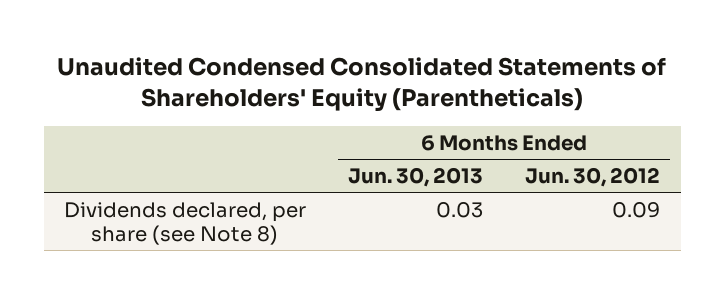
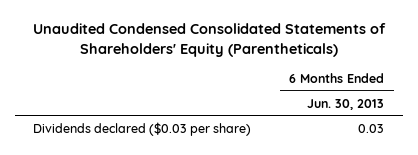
[524,166,660,187] Jun. 30, 2012 -> none
[64,201,307,246] Dividends declared, per share (see Note 8) -> [33,121,252,136] Dividends declared ($0.03 per share)

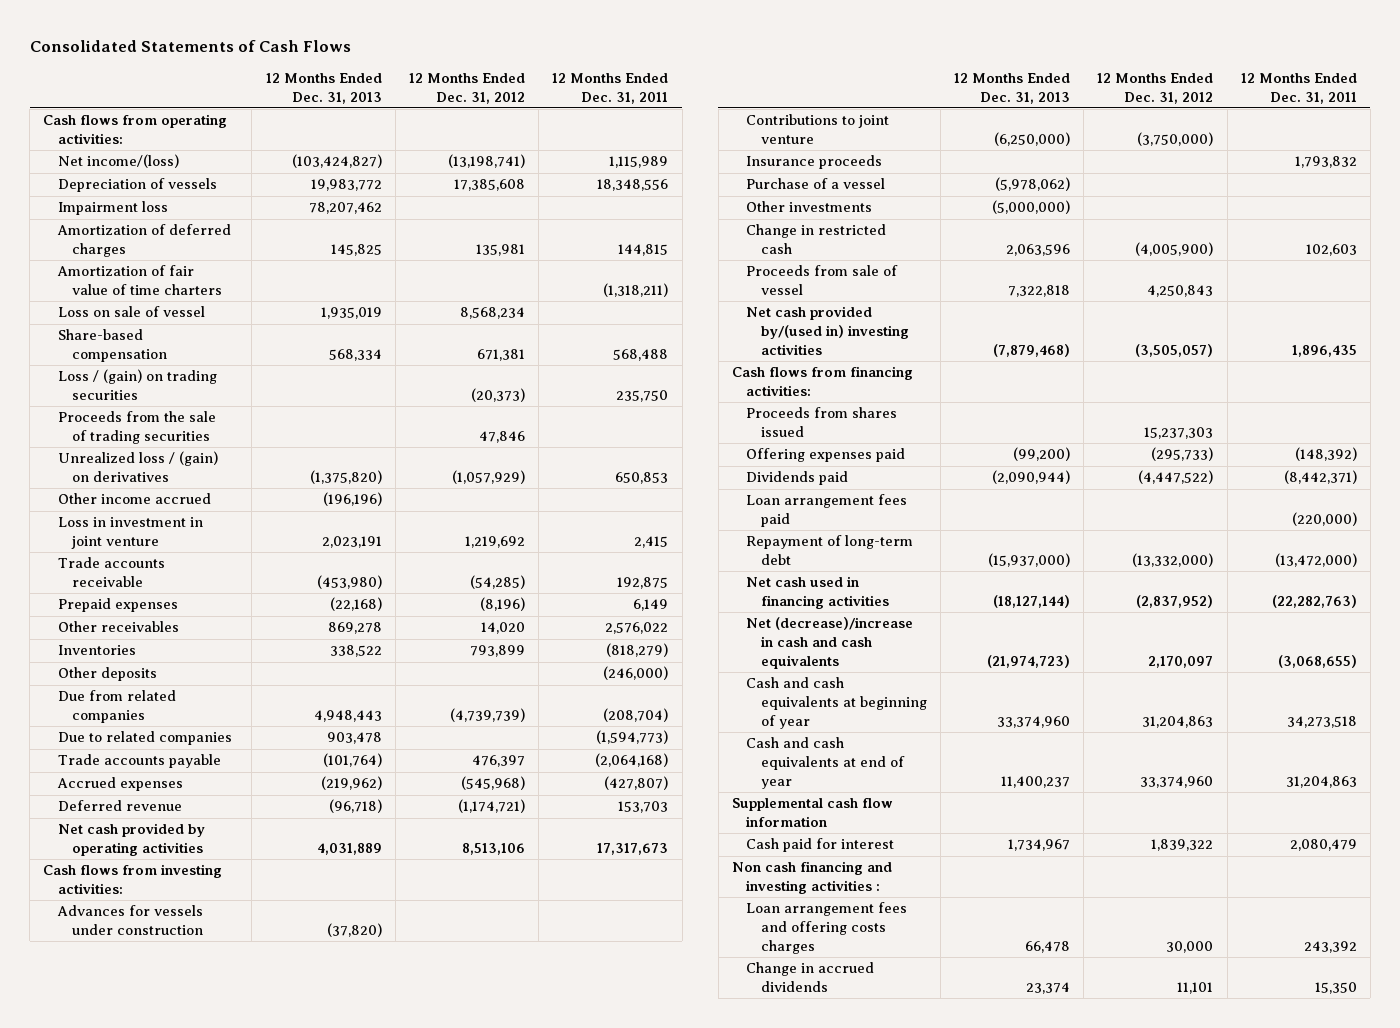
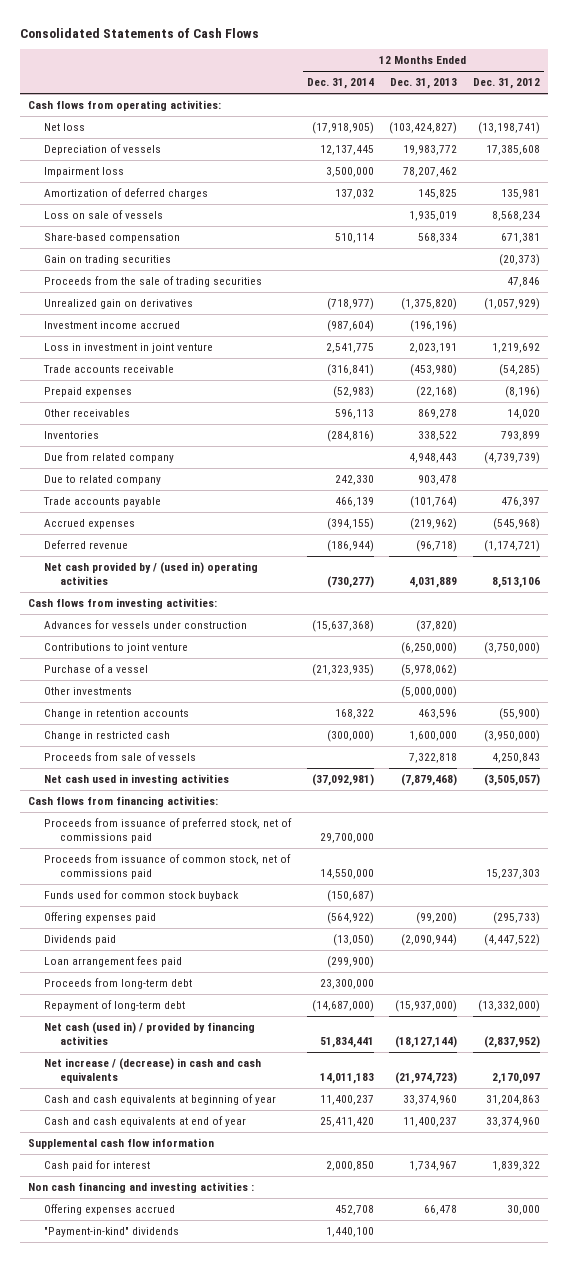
[552,72,669,104] 12 Months Ended Dec. 31, 2011 -> none
none -> [306,78,374,90] Dec. 31, 2014
[57,154,179,169] Net income/(loss) -> [44,123,86,132] Net loss
[56,265,223,295] Amortization of fair value of time charters -> none
[57,306,205,318] Loss on sale of vessel -> [44,210,164,220] Loss on sale of vessels
[57,369,217,400] Loss / (gain) on trading securities -> [44,255,172,266] Gain on trading securities
[57,451,218,482] Unrealized loss / (gain) on derivatives -> [44,299,194,310] Unrealized gain on derivatives
[57,493,211,505] Other income accrued -> [44,321,181,330] Investment income accrued
[57,667,157,682] Other deposits -> none
[57,690,176,723] Due from related companies -> [44,452,175,464] Due from related company
[57,731,232,746] Due to related companies -> [44,475,162,486] Due to related company
[57,823,205,856] Net cash provided by operating activities -> [44,562,259,585] Net cash provided by / (used in) operating activities
[746,155,883,170] Insurance proceeds -> none
none -> [44,709,190,720] Change in retention accounts
[1006,243,1071,256] 2,063,596 -> [409,731,458,742] 1,600,000
[1135,241,1214,256] (4,005,900) -> [484,730,541,743] (3,950,000)
[746,265,899,295] Proceeds from sale of vessel -> [44,752,197,762] Proceeds from sale of vessels
[746,306,909,355] Net cash provided by/(used in) investing activities -> [44,774,230,786] Net cash used in investing activities
none -> [44,818,293,843] Proceeds from issuance of preferred stock, net of commissions paid
[746,407,898,437] Proceeds from shares issued -> [44,854,292,879] Proceeds from issuance of common stock, net of commissions paid
none -> [44,890,240,902] Funds used for common stock buyback
none -> [44,978,193,990] Proceeds from long-term debt
[746,576,889,609] Net cash used in financing activities -> [44,1022,256,1045] Net cash (used in) / provided by financing activities
[746,617,914,669] Net (decrease)/increase in cash and cash equivalents -> [44,1058,262,1083] Net increase / (decrease) in cash and cash equivalents
[746,962,875,992] Change in accrued dividends -> none
[746,902,908,954] Loan arrangement fees and offering costs charges -> [44,1204,176,1216] Offering expenses accrued
none -> [44,1227,180,1238] "Payment-in-kind" dividends

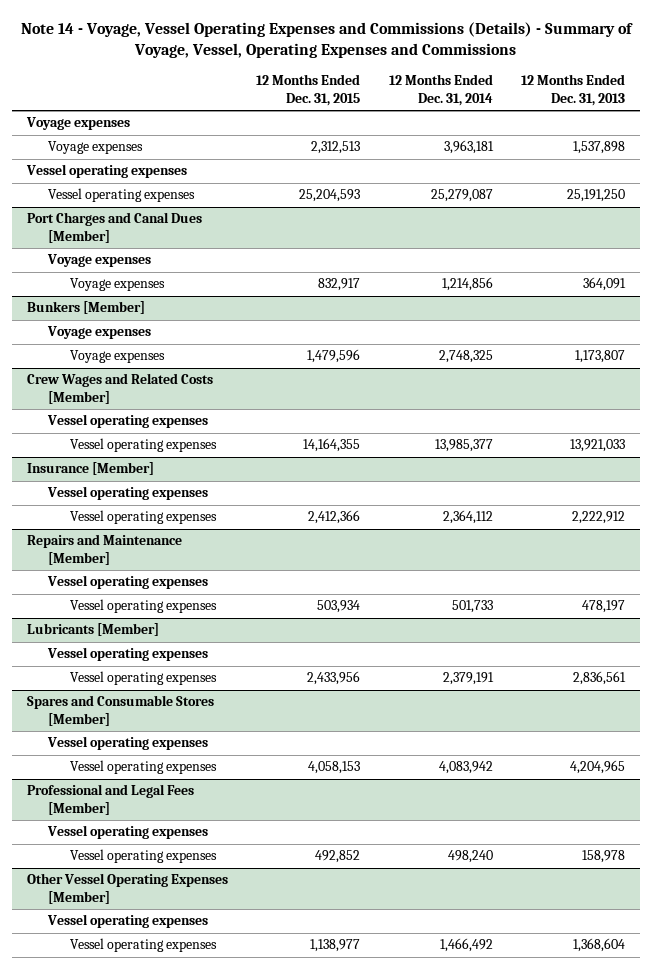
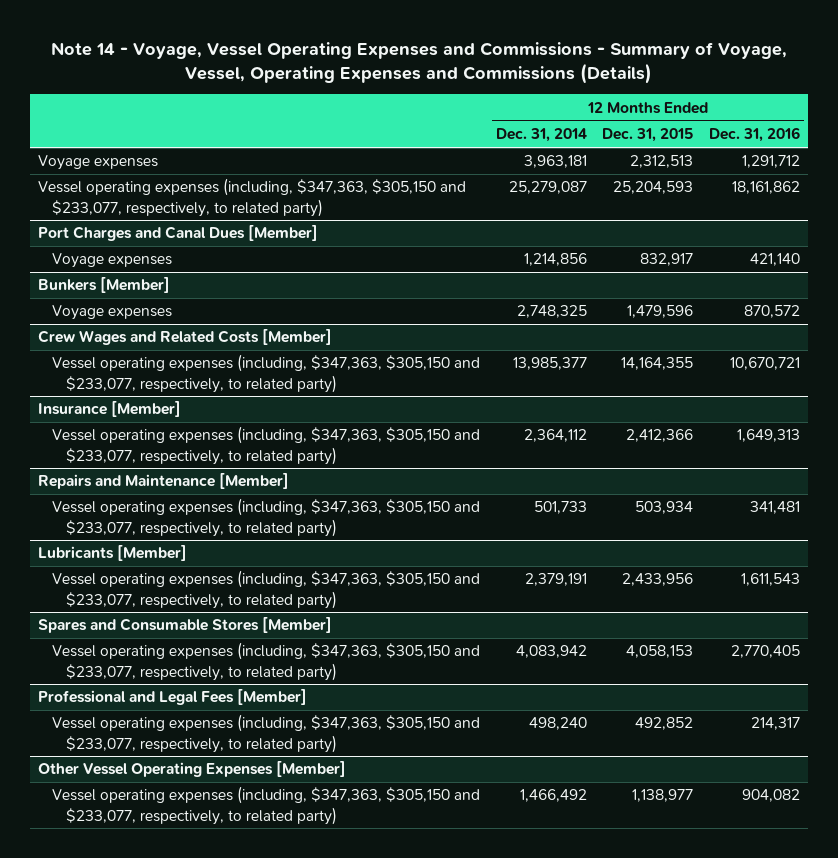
[21,21,634,59] Note 14 - Voyage, Vessel Operating Expenses and Commissions (Details) - Summary of Voyage, Vessel, Operating Expenses and Commissions -> [50,41,787,84] Note 14 - Voyage, Vessel Operating Expenses and Commissions - Summary of Voyage, Vessel, Operating Expenses and Commissions (Details)
[521,74,626,107] 12 Months Ended Dec. 31, 2013 -> none
none -> [708,127,800,143] Dec. 31, 2016
[25,117,130,131] Voyage expenses -> none
[25,164,187,179] Vessel operating expenses -> none
[48,188,196,203] Vessel operating expenses -> [38,178,467,217] Vessel operating expenses (including, $347,363, $305,150 and $233,077, respectively, to related party)
[47,254,152,268] Voyage expenses -> none
[47,326,152,340] Voyage expenses -> none
[47,414,209,429] Vessel operating expenses -> none
[69,438,217,453] Vessel operating expenses -> [51,354,480,393] Vessel operating expenses (including, $347,363, $305,150 and $233,077, respectively, to related party)
[47,486,209,501] Vessel operating expenses -> none
[69,510,217,525] Vessel operating expenses -> [51,426,480,465] Vessel operating expenses (including, $347,363, $305,150 and $233,077, respectively, to related party)
[47,575,209,590] Vessel operating expenses -> none
[69,599,217,614] Vessel operating expenses -> [51,498,480,537] Vessel operating expenses (including, $347,363, $305,150 and $233,077, respectively, to related party)
[47,647,209,662] Vessel operating expenses -> none
[69,671,217,686] Vessel operating expenses -> [51,570,480,609] Vessel operating expenses (including, $347,363, $305,150 and $233,077, respectively, to related party)
[47,736,209,751] Vessel operating expenses -> none
[69,760,217,775] Vessel operating expenses -> [51,642,480,681] Vessel operating expenses (including, $347,363, $305,150 and $233,077, respectively, to related party)
[47,825,209,840] Vessel operating expenses -> none
[69,849,217,864] Vessel operating expenses -> [51,714,480,753] Vessel operating expenses (including, $347,363, $305,150 and $233,077, respectively, to related party)
[47,914,209,929] Vessel operating expenses -> none
[69,938,217,953] Vessel operating expenses -> [51,786,480,825] Vessel operating expenses (including, $347,363, $305,150 and $233,077, respectively, to related party)

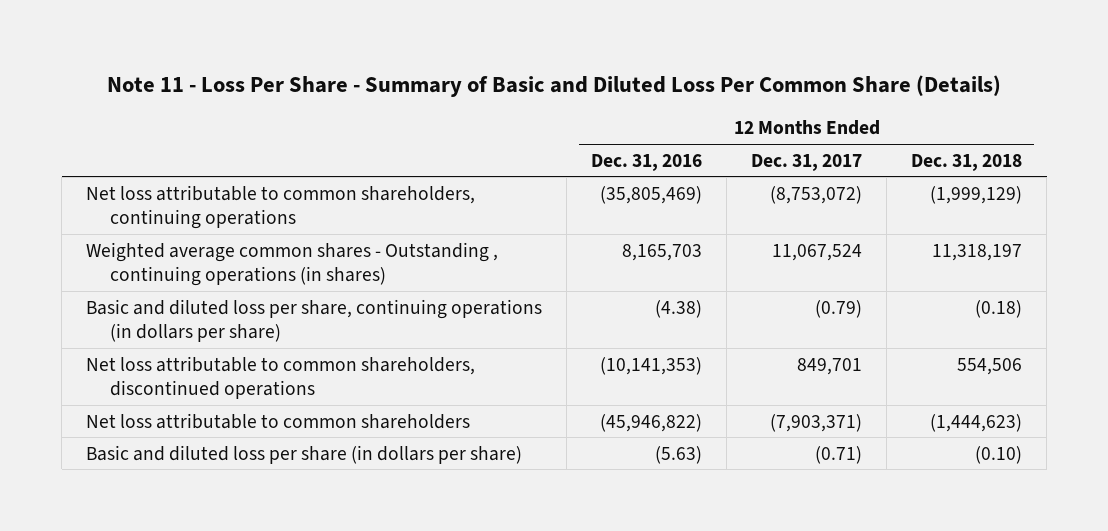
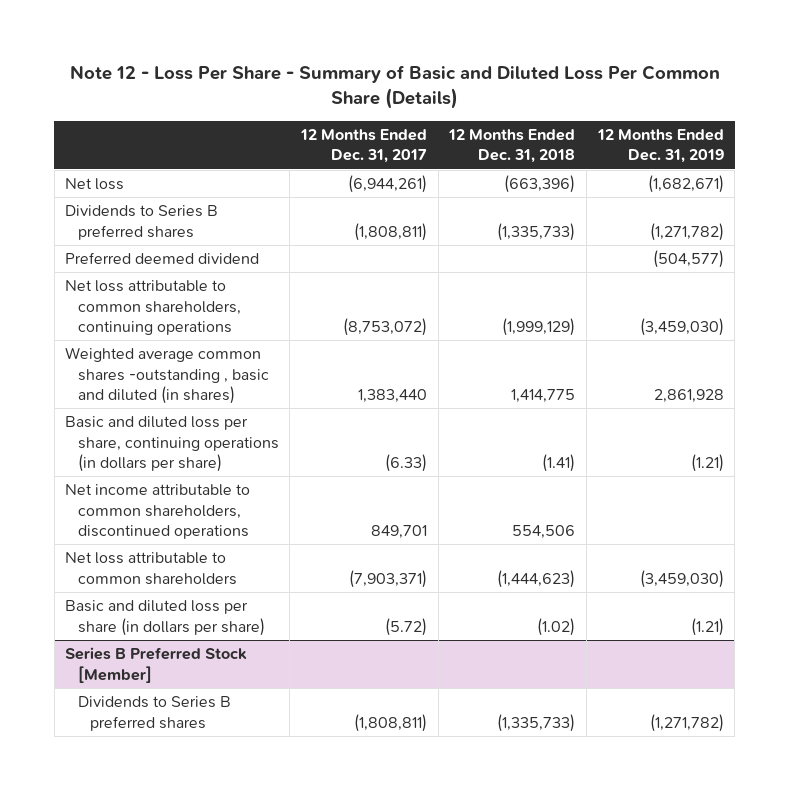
[107,75,1002,98] Note 11 - Loss Per Share - Summary of Basic and Diluted Loss Per Common Share (Details) -> [69,65,720,110] Note 12 - Loss Per Share - Summary of Basic and Diluted Loss Per Common Share (Details)
[591,153,703,171] Dec. 31, 2016 -> none
none -> [596,128,724,164] 12 Months Ended Dec. 31, 2019
none -> [65,178,125,191] Net loss
none -> [65,205,219,240] Dividends to Series B preferred shares
none -> [65,252,260,265] Preferred deemed dividend
[86,241,499,286] Weighted average common shares - Outstanding , continuing operations (in shares) -> [65,347,269,405] Weighted average common shares -outstanding , basic and diluted (in shares)
[772,243,863,261] 11,067,524 -> [358,389,428,404] 1,383,440
[932,243,1023,261] 11,318,197 -> [511,389,576,404] 1,414,775
[815,299,863,318] (0.79) -> [385,454,428,473] (6.33)
[975,299,1023,318] (0.18) -> [542,454,576,473] (1.41)
[86,355,476,399] Net loss attributable to common shareholders, discontinued operations -> [65,484,251,540] Net income attributable to common shareholders, discontinued operations
[815,445,863,464] (0.71) -> [385,617,428,636] (5.72)
[975,445,1023,464] (0.10) -> [537,617,576,636] (1.02)
none -> [65,647,248,683] Series B Preferred Stock [Member]
none -> [77,696,231,731] Dividends to Series B preferred shares

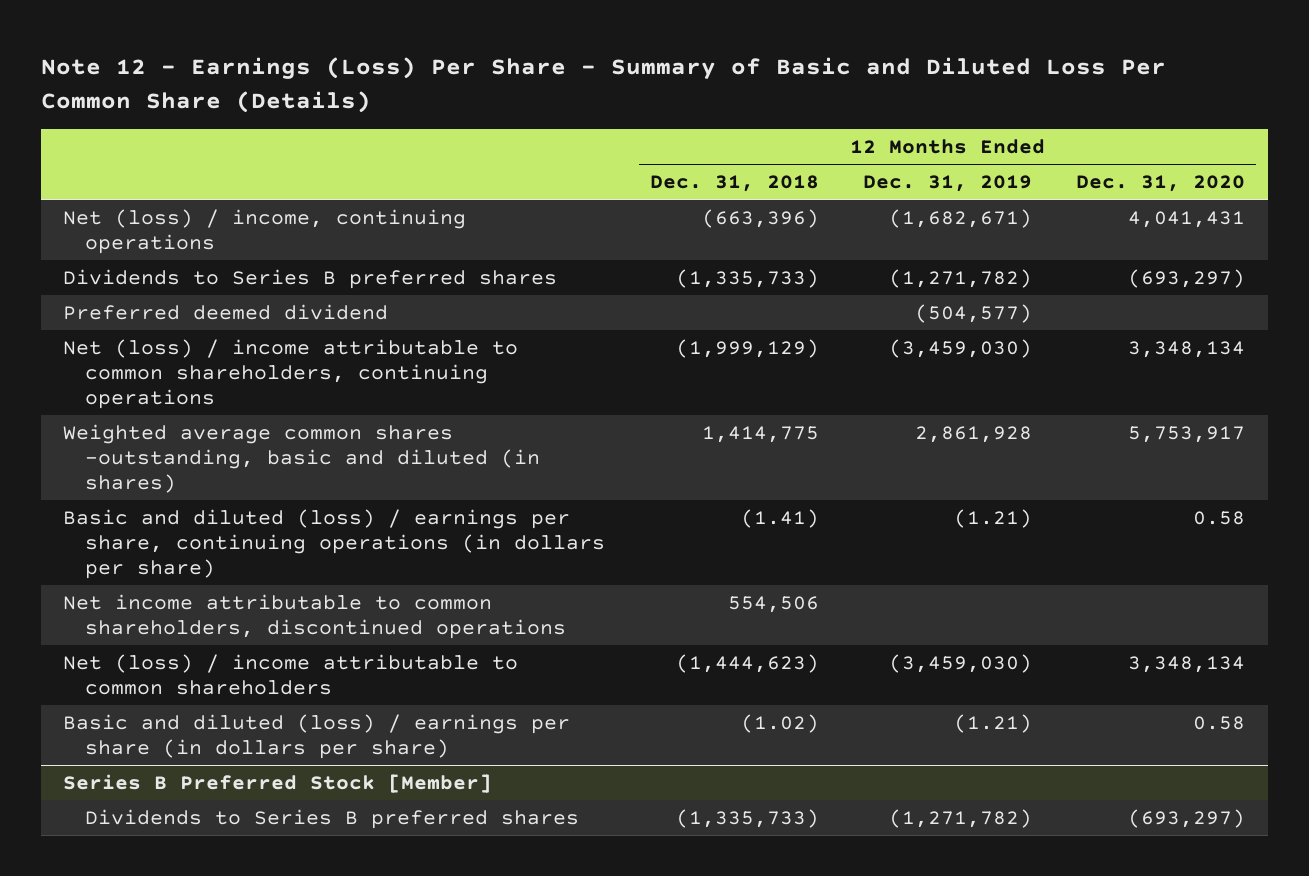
[69,65,720,110] Note 12 - Loss Per Share - Summary of Basic and Diluted Loss Per Common Share (Details) -> [41,57,1167,113] Note 12 - Earnings (Loss) Per Share - Summary of Basic and Diluted Loss Per Common Share (Details)
[300,128,428,164] 12 Months Ended Dec. 31, 2017 -> none
none -> [1076,174,1246,192] Dec. 31, 2020
[65,178,125,191] Net loss -> [63,208,467,254] Net (loss) / income, continuing operations
[65,280,241,336] Net loss attributable to common shareholders, continuing operations -> [63,338,519,410] Net (loss) / income attributable to common shareholders, continuing operations
[65,347,269,405] Weighted average common shares -outstanding , basic and diluted (in shares) -> [63,423,541,494] Weighted average common shares -outstanding, basic and diluted (in shares)
[65,416,279,473] Basic and diluted loss per share, continuing operations (in dollars per share) -> [63,508,606,580] Basic and diluted (loss) / earnings per share, continuing operations (in dollars per share)
[65,552,237,585] Net loss attributable to common shareholders -> [63,653,519,695] Net (loss) / income attributable to common shareholders
[65,600,265,636] Basic and diluted loss per share (in dollars per share) -> [63,713,571,759] Basic and diluted (loss) / earnings per share (in dollars per share)

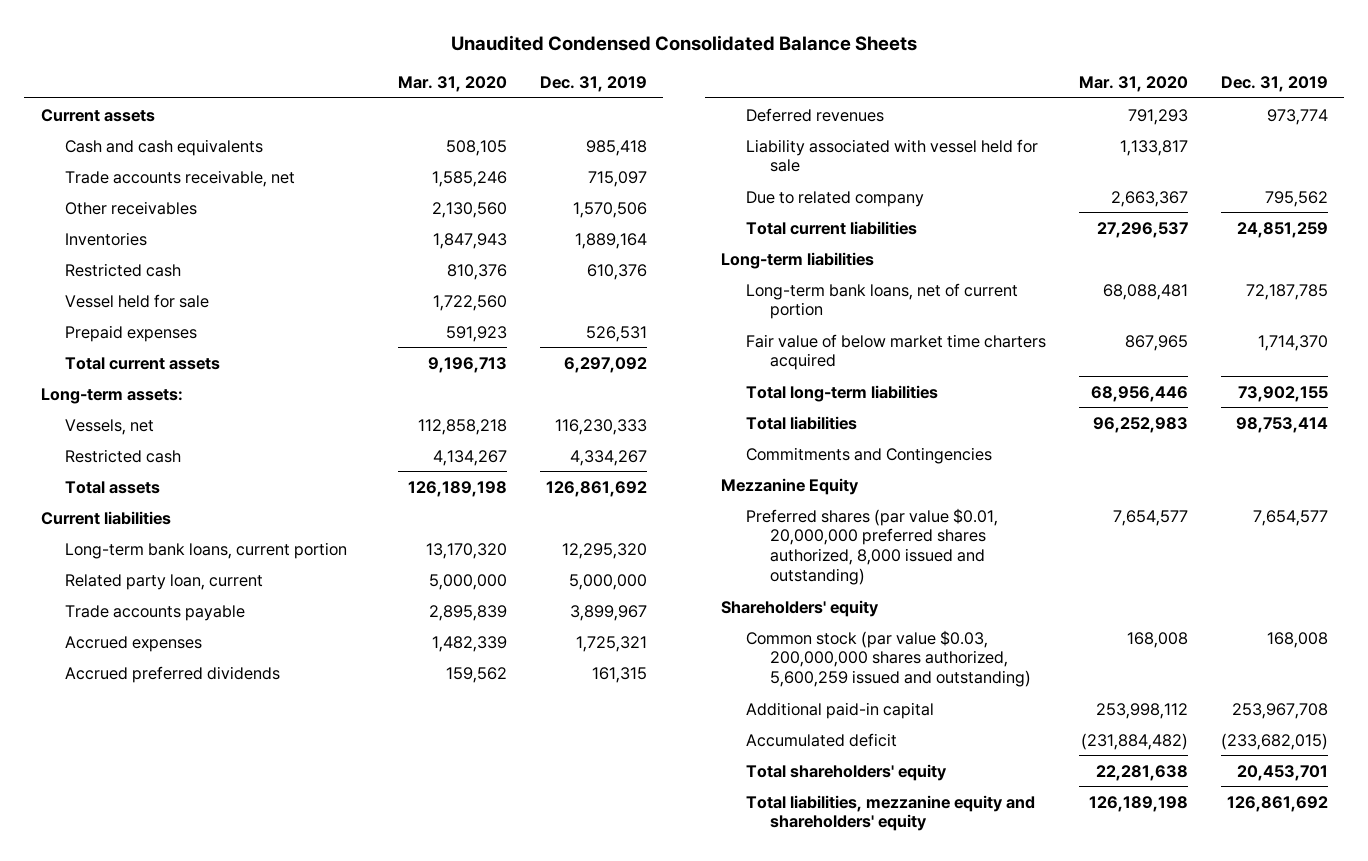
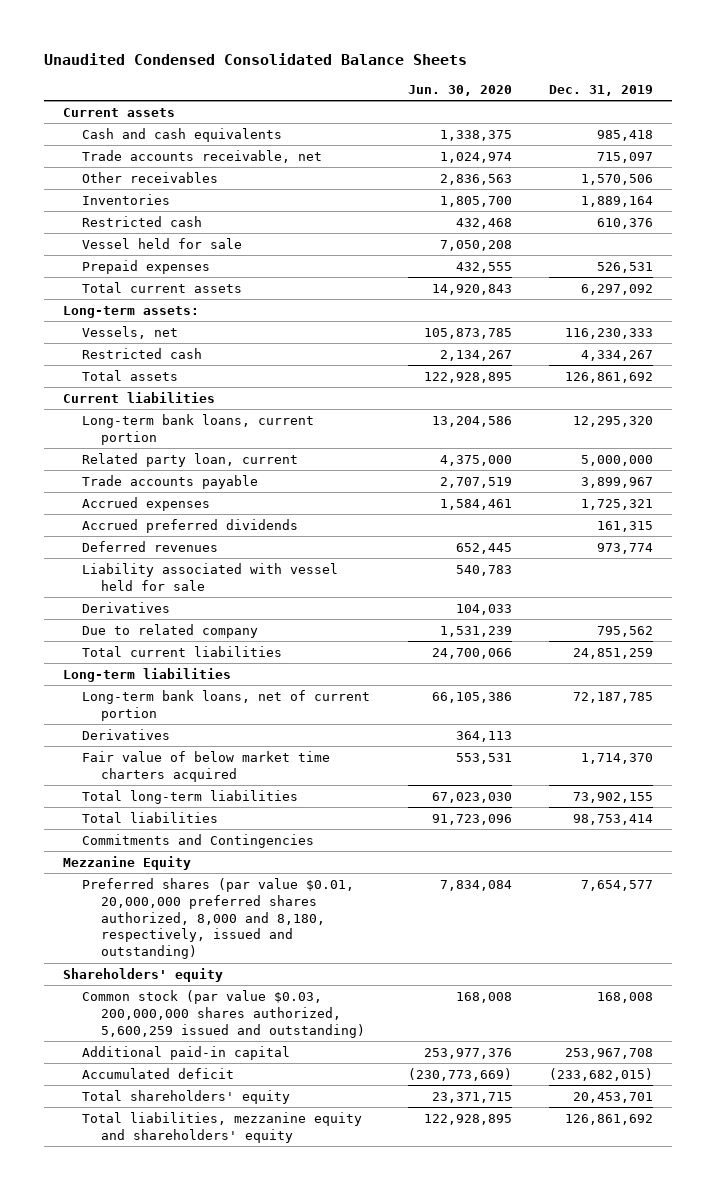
[397,76,507,93] Mar. 31, 2020 -> none
none -> [407,84,512,96] Jun. 30, 2020
none -> [82,601,171,613] Derivatives
none -> [82,728,171,740] Derivatives
[745,507,998,586] Preferred shares (par value $0.01, 20,000,000 preferred shares authorized, 8,000 issued and outstanding) -> [82,877,355,960] Preferred shares (par value $0.01, 20,000,000 preferred shares authorized, 8,000 and 8,180, respectively, issued and outstanding)

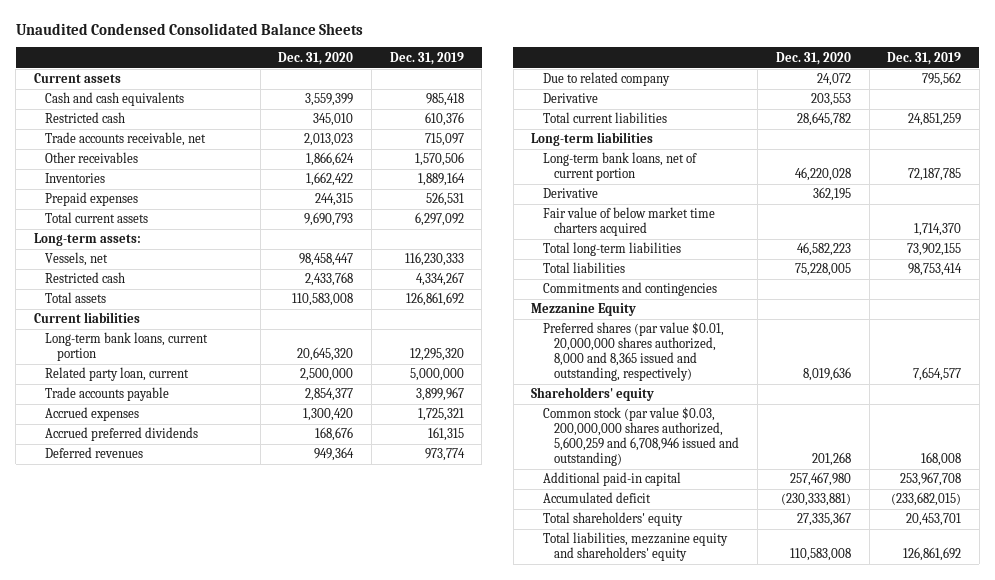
[407,84,512,96] Jun. 30, 2020 -> none
none -> [278,51,354,65] Dec. 31, 2020
[82,215,203,227] Restricted cash -> [45,112,126,124] Restricted cash
[82,237,243,249] Vessel held for sale -> none
[82,562,339,591] Liability associated with vessel held for sale -> none
[82,601,171,613] Derivatives -> none
none -> [542,93,598,104] Derivative
[82,728,171,740] Derivatives -> [542,188,598,199] Derivative
[82,833,315,848] Commitments and Contingencies -> [542,282,717,297] Commitments and contingencies
[82,877,355,960] Preferred shares (par value $0.01, 20,000,000 preferred shares authorized, 8,000 and 8,180, respectively, issued and outstanding) -> [542,322,724,381] Preferred shares (par value $0.01, 20,000,000 shares authorized, 8,000 and 8,365 issued and outstanding, respectively)
[82,989,365,1038] Common stock (par value $0.03, 200,000,000 shares authorized, 5,600,259 issued and outstanding) -> [542,407,740,466] Common stock (par value $0.03, 200,000,000 shares authorized, 5,600,259 and 6,708,946 issued and outstanding)

